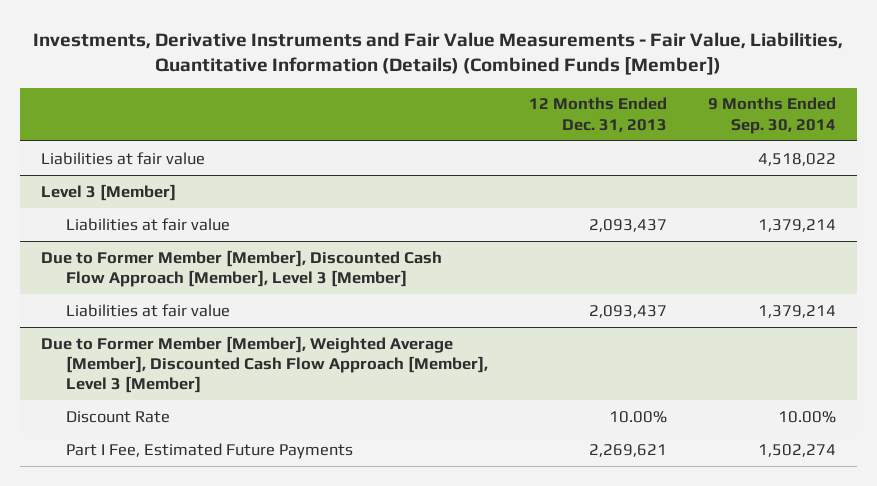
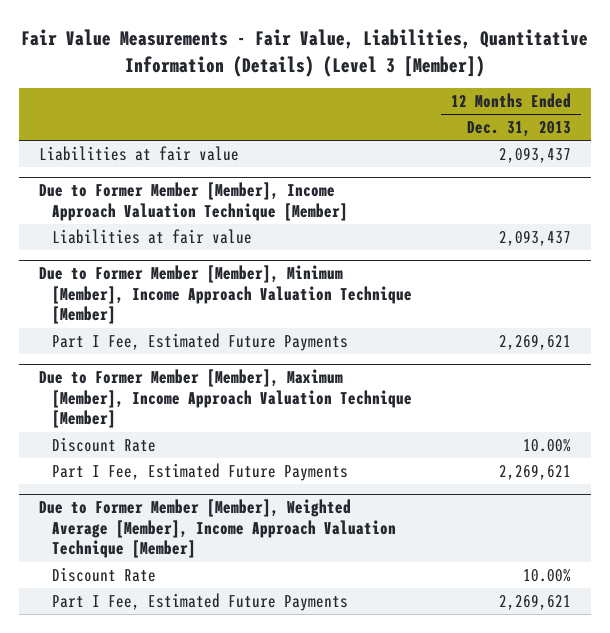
[33,31,844,76] Investments, Derivative Instruments and Fair Value Measurements - Fair Value, Liabilities, Quantitative Information (Details) (Combined Funds [Member]) -> [20,29,588,77] Fair Value Measurements - Fair Value, Liabilities, Quantitative Information (Details) (Level 3 [Member])
[708,97,837,134] 9 Months Ended Sep. 30, 2014 -> none
[40,151,205,165] Liabilities at fair value -> none
[40,183,176,201] Level 3 [Member] -> none
[40,249,442,288] Due to Former Member [Member], Discounted Cash Flow Approach [Member], Level 3 [Member] -> none
none -> [38,182,348,221] Due to Former Member [Member], Income Approach Valuation Technique [Member]
[40,335,488,394] Due to Former Member [Member], Weighted Average [Member], Discounted Cash Flow Approach [Member], Level 3 [Member] -> none
none -> [38,265,412,325] Due to Former Member [Member], Minimum [Member], Income Approach Valuation Technique [Member]
none -> [51,332,348,351] Part I Fee, Estimated Future Payments
none -> [38,369,412,429] Due to Former Member [Member], Maximum [Member], Income Approach Valuation Technique [Member]
none -> [38,499,396,559] Due to Former Member [Member], Weighted Average [Member], Income Approach Valuation Technique [Member]
none -> [51,566,156,582] Discount Rate
none -> [51,592,348,611] Part I Fee, Estimated Future Payments

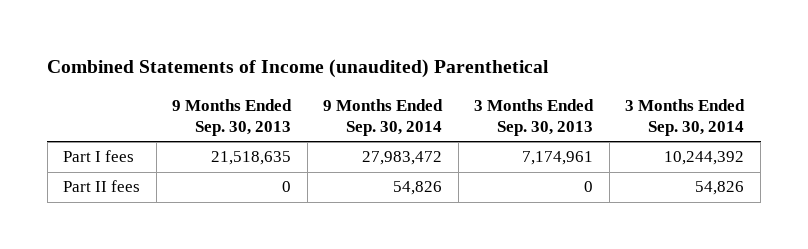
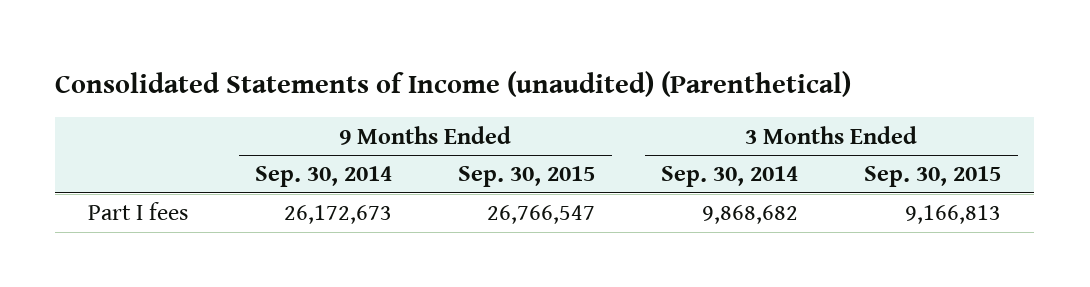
[47,59,550,79] Combined Statements of Income (unaudited) Parenthetical -> [55,70,852,97] Consolidated Statements of Income (unaudited) (Parenthetical)
[172,98,293,137] 9 Months Ended Sep. 30, 2013 -> none
[474,98,595,137] 3 Months Ended Sep. 30, 2013 -> none
none -> [458,166,596,188] Sep. 30, 2015
none -> [864,166,1002,188] Sep. 30, 2015
[63,180,141,193] Part II fees -> none
[362,151,443,166] 27,983,472 -> [284,205,393,225] 26,172,673
[664,151,745,166] 10,244,392 -> [702,205,799,225] 9,868,682

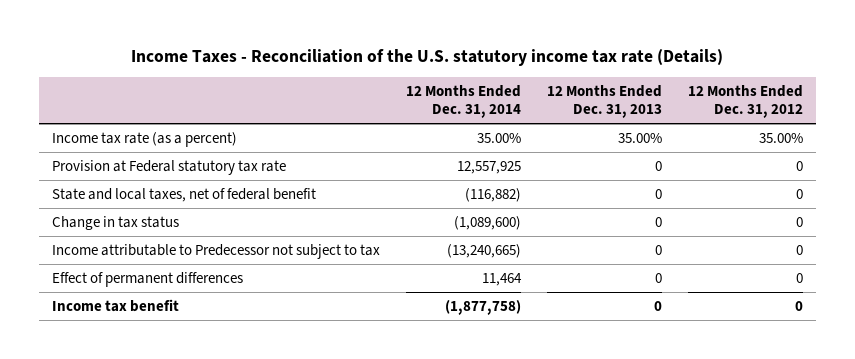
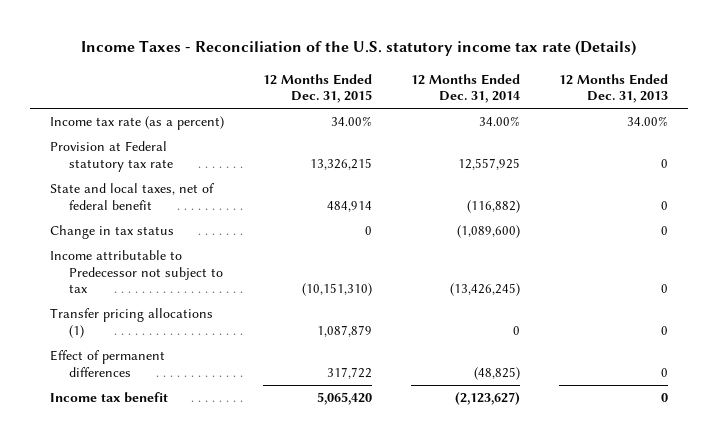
[687,85,803,119] 12 Months Ended Dec. 31, 2012 -> none
none -> [262,73,372,104] 12 Months Ended Dec. 31, 2015
[476,132,521,143] 35.00% -> [478,116,520,127] 34.00%
[617,132,662,143] 35.00% -> [627,116,669,127] 34.00%
[446,243,521,258] (13,240,665) -> [449,283,520,297] (13,426,245)
none -> [49,308,213,338] Transfer pricing allocations (1)
[481,272,522,286] 11,464 -> [473,366,520,380] (48,825)
[444,299,521,315] (1,877,758) -> [454,392,520,406] (2,123,627)

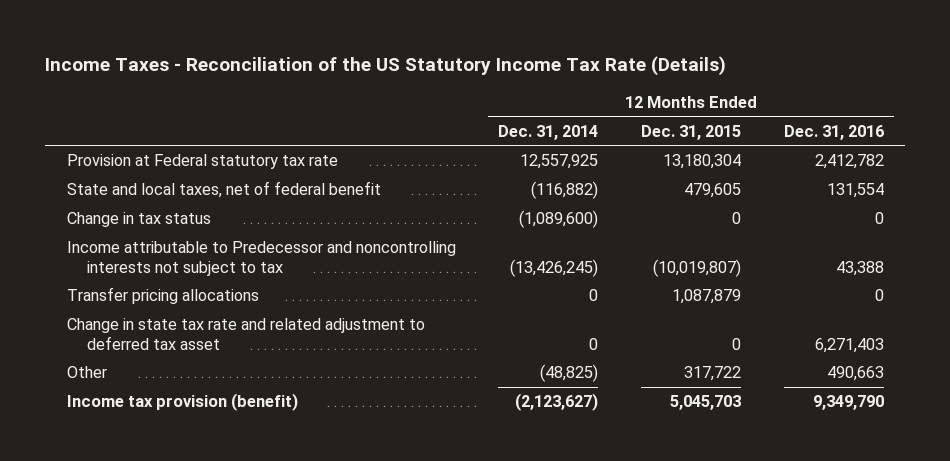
[80,40,636,57] Income Taxes - Reconciliation of the U.S. statutory income tax rate (Details) -> [45,56,727,77] Income Taxes - Reconciliation of the US Statutory Income Tax Rate (Details)
[559,73,669,104] 12 Months Ended Dec. 31, 2013 -> none
none -> [783,124,884,140] Dec. 31, 2016
[49,116,224,131] Income tax rate (as a percent) -> none
[309,157,372,170] 13,326,215 -> [662,154,741,170] 13,180,304
[326,200,372,212] 484,914 -> [683,183,741,199] 479,605
[49,250,224,294] Income attributable to Predecessor not subject to tax -> [66,241,456,277] Income attributable to Predecessor and noncontrolling interests not subject to tax
[301,283,372,297] (10,151,310) -> [652,259,741,278] (10,019,807)
[49,308,213,338] Transfer pricing allocations (1) -> [66,287,259,305] Transfer pricing allocations
none -> [66,318,425,351] Change in state tax rate and related adjustment to deferred tax asset
[49,350,165,377] Effect of permanent differences -> [66,366,107,379] Other
[49,392,168,404] Income tax benefit -> [66,393,298,412] Income tax provision (benefit)
[316,392,372,406] 5,065,420 -> [669,395,741,411] 5,045,703

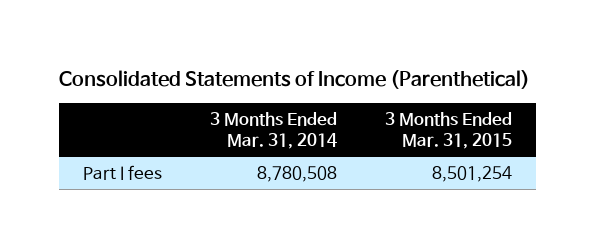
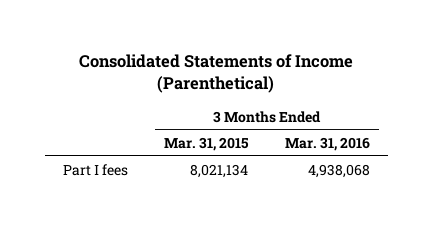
[210,112,338,150] 3 Months Ended Mar. 31, 2014 -> none
none -> [284,136,370,151] Mar. 31, 2016
[431,166,512,183] 8,501,254 -> [190,164,249,179] 8,021,134

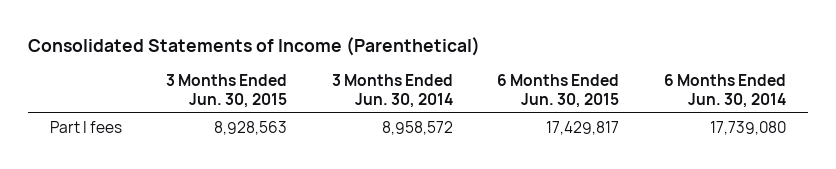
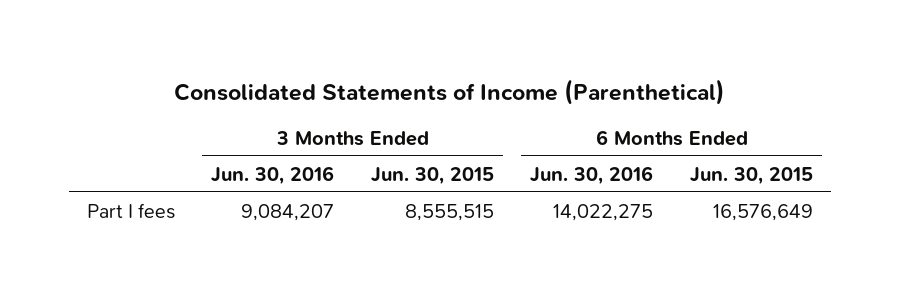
[331,73,453,108] 3 Months Ended Jun. 30, 2014 -> none
[663,73,786,108] 6 Months Ended Jun. 30, 2014 -> none
none -> [211,165,335,185] Jun. 30, 2016
none -> [530,165,654,185] Jun. 30, 2016
[214,120,288,135] 8,928,563 -> [404,203,494,221] 8,555,515
[546,120,620,135] 17,429,817 -> [713,203,814,221] 16,576,649

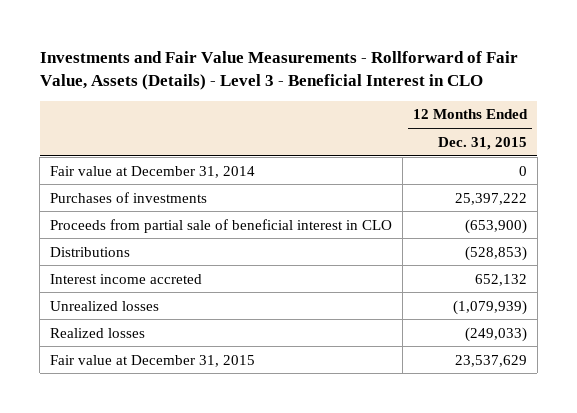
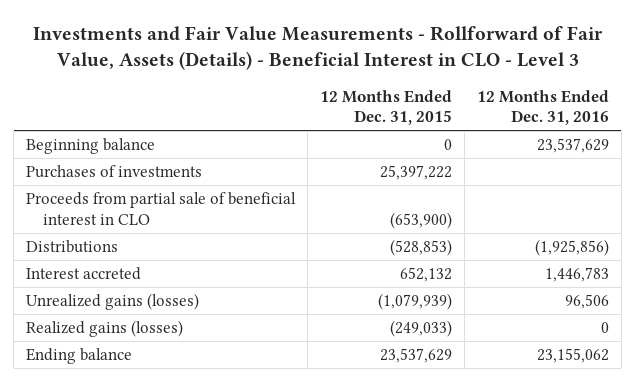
[39,50,518,90] Investments and Fair Value Measurements - Rollforward of Fair Value, Assets (Details) - Level 3 - Beneficial Interest in CLO -> [32,25,603,70] Investments and Fair Value Measurements - Rollforward of Fair Value, Assets (Details) - Beneficial Interest in CLO - Level 3
none -> [476,89,609,126] 12 Months Ended Dec. 31, 2016
[50,165,256,178] Fair value at December 31, 2014 -> [26,137,156,154] Beginning balance
[50,273,203,284] Interest income accreted -> [26,266,142,280] Interest accreted
[50,300,160,311] Unrealized losses -> [26,292,200,310] Unrealized gains (losses)
[50,327,146,338] Realized losses -> [26,319,184,337] Realized gains (losses)
[50,354,256,367] Fair value at December 31, 2015 -> [26,347,133,364] Ending balance

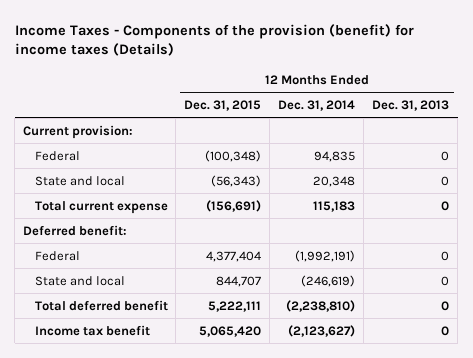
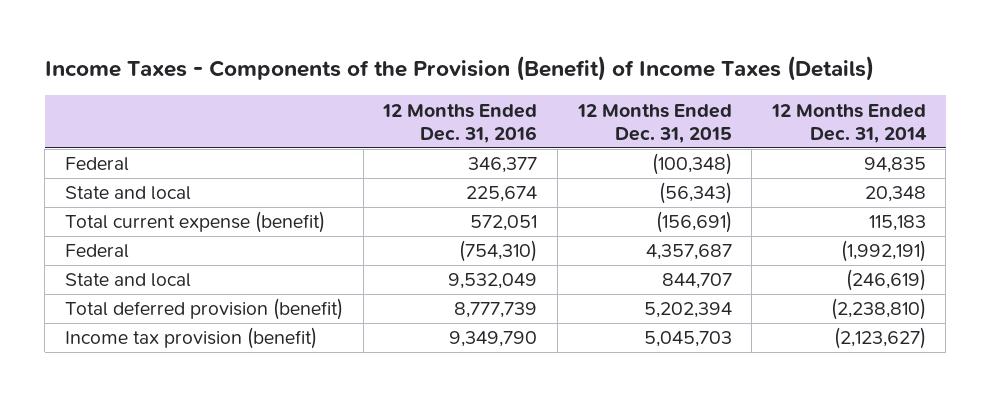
[14,23,414,57] Income Taxes - Components of the provision (benefit) for income taxes (Details) -> [44,55,874,81] Income Taxes - Components of the Provision (Benefit) of Income Taxes (Details)
[372,99,450,111] Dec. 31, 2013 -> none
none -> [382,103,538,143] 12 Months Ended Dec. 31, 2016
[23,124,134,139] Current provision: -> none
[23,224,128,236] Deferred benefit: -> none
[34,200,168,214] Total current expense -> [65,211,326,234] Total current expense (benefit)
[206,250,262,262] 4,377,404 -> [645,244,732,261] 4,357,687
[34,299,168,311] Total deferred benefit -> [65,298,344,321] Total deferred provision (benefit)
[208,300,262,312] 5,222,111 -> [643,302,732,319] 5,202,394
[34,324,150,336] Income tax benefit -> [65,327,318,350] Income tax provision (benefit)
[199,325,262,337] 5,065,420 -> [643,331,732,348] 5,045,703

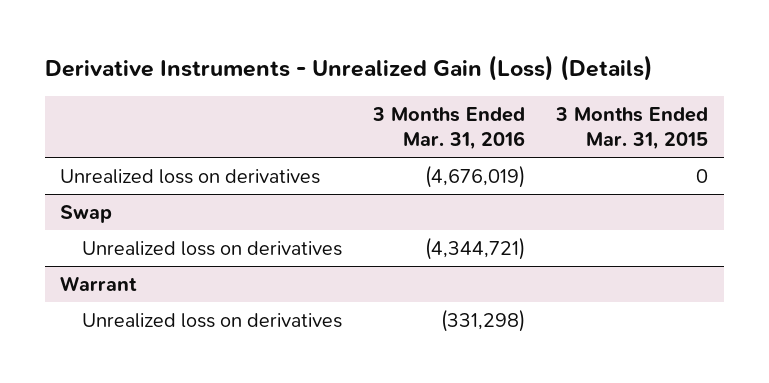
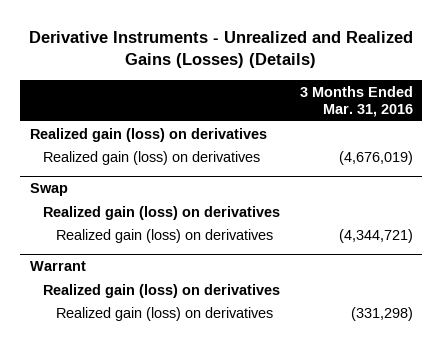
[44,55,653,82] Derivative Instruments - Unrealized Gain (Loss) (Details) -> [29,30,414,69] Derivative Instruments - Unrealized and Realized Gains (Losses) (Details)
[555,106,709,151] 3 Months Ended Mar. 31, 2015 -> none
none -> [30,127,268,142] Realized gain (loss) on derivatives
[60,168,321,184] Unrealized loss on derivatives -> [43,150,261,165] Realized gain (loss) on derivatives
none -> [43,205,281,220] Realized gain (loss) on derivatives
[82,240,343,256] Unrealized loss on derivatives -> [56,228,274,243] Realized gain (loss) on derivatives
none -> [43,283,281,298] Realized gain (loss) on derivatives
[82,312,343,328] Unrealized loss on derivatives -> [56,306,274,321] Realized gain (loss) on derivatives

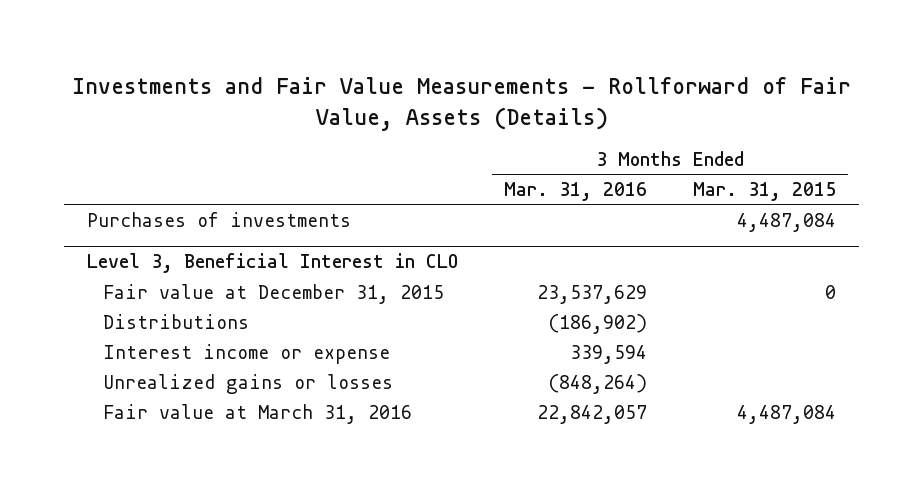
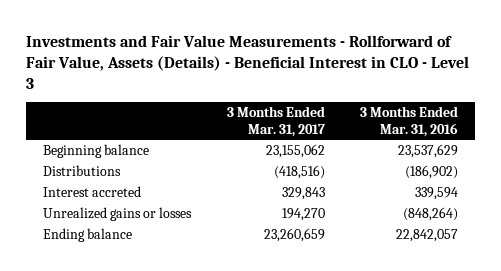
[71,77,851,131] Investments and Fair Value Measurements - Rollforward of Fair Value, Assets (Details) -> [25,34,469,89] Investments and Fair Value Measurements - Rollforward of Fair Value, Assets (Details) - Beneficial Interest in CLO - Level 3
[693,182,837,202] Mar. 31, 2015 -> none
none -> [226,106,325,137] 3 Months Ended Mar. 31, 2017
[86,211,351,227] Purchases of investments -> none
[86,253,458,274] Level 3, Beneficial Interest in CLO -> none
[102,283,444,304] Fair value at December 31, 2015 -> [43,143,150,158] Beginning balance
[102,343,390,364] Interest income or expense -> [43,185,142,197] Interest accreted
[102,403,412,424] Fair value at March 31, 2016 -> [43,227,133,242] Ending balance

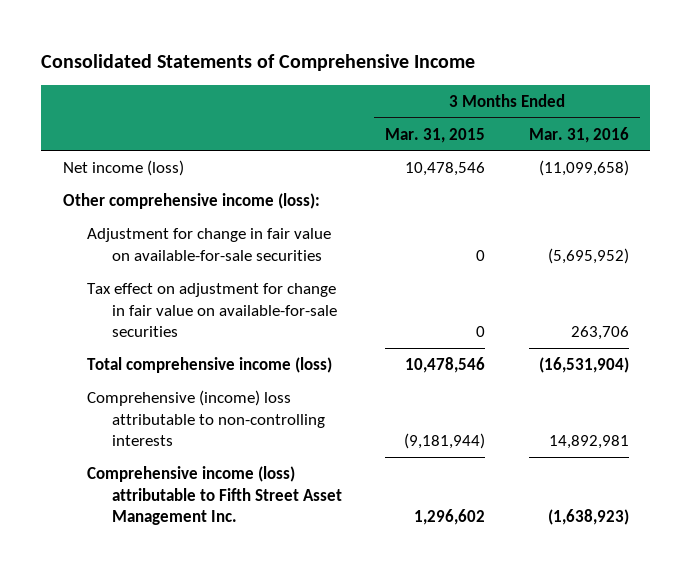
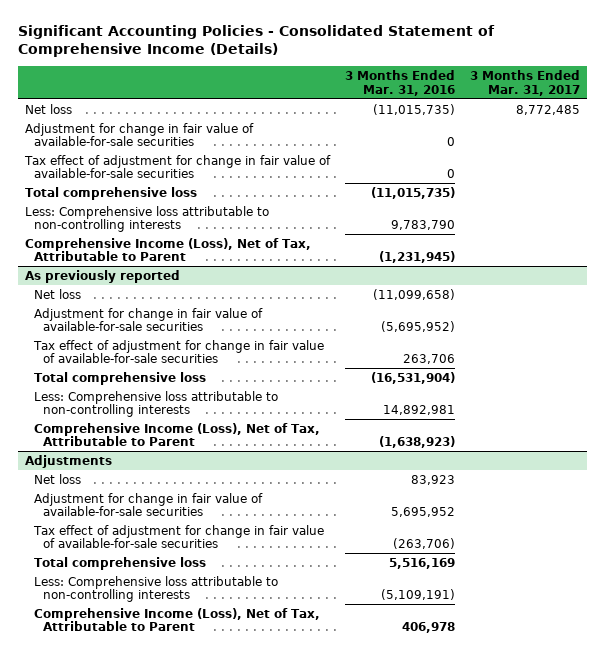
[41,53,476,71] Consolidated Statements of Comprehensive Income -> [17,25,495,58] Significant Accounting Policies - Consolidated Statement of Comprehensive Income (Details)
[385,127,486,143] Mar. 31, 2015 -> none
none -> [469,70,580,96] 3 Months Ended Mar. 31, 2017
[62,193,320,210] Other comprehensive income (loss): -> none
[62,160,184,177] Net income (loss) -> [25,103,73,114] Net loss
[538,160,629,177] (11,099,658) -> [372,103,455,115] (11,015,735)
[87,228,332,261] Adjustment for change in fair value on available-for-sale securities -> [25,122,255,147] Adjustment for change in fair value of available-for-sale securities
[547,247,629,264] (5,695,952) -> [446,137,455,147] 0
[87,283,337,338] Tax effect on adjustment for change in fair value on available-for-sale securities -> [24,154,332,179] Tax effect of adjustment for change in fair value of available-for-sale securities
[570,326,629,341] 263,706 -> [446,169,455,179] 0
[87,357,333,374] Total comprehensive income (loss) -> [25,186,198,200] Total comprehensive loss
[538,357,629,374] (16,531,904) -> [370,186,455,199] (11,015,735)
[87,390,325,447] Comprehensive (income) loss attributable to non-controlling interests -> [25,205,270,233] Less: Comprehensive loss attributable to non-controlling interests
[548,435,629,450] 14,892,981 -> [390,220,455,231] 9,783,790
[87,466,342,526] Comprehensive income (loss) attributable to Fifth Street Asset Management Inc. -> [25,237,312,262] Comprehensive Income (Loss), Net of Tax, Attributable to Parent
[547,509,629,526] (1,638,923) -> [378,251,455,264] (1,231,945)
none -> [25,269,181,283] As previously reported
none -> [34,288,82,299] Net loss
none -> [34,307,264,332] Adjustment for change in fair value of available-for-sale securities
none -> [33,339,325,364] Tax effect of adjustment for change in fair value of available-for-sale securities
none -> [34,371,207,385] Total comprehensive loss
none -> [34,390,279,418] Less: Comprehensive loss attributable to non-controlling interests
none -> [34,422,321,447] Comprehensive Income (Loss), Net of Tax, Attributable to Parent
none -> [25,454,113,468] Adjustments
none -> [34,473,82,484] Net loss
none -> [34,492,264,517] Adjustment for change in fair value of available-for-sale securities
none -> [33,524,325,549] Tax effect of adjustment for change in fair value of available-for-sale securities
none -> [34,556,207,570] Total comprehensive loss
none -> [34,575,279,603] Less: Comprehensive loss attributable to non-controlling interests
none -> [34,607,321,632] Comprehensive Income (Loss), Net of Tax, Attributable to Parent

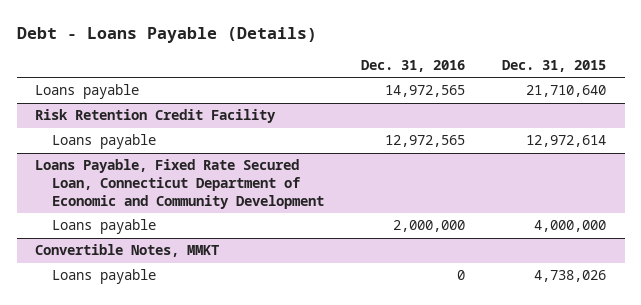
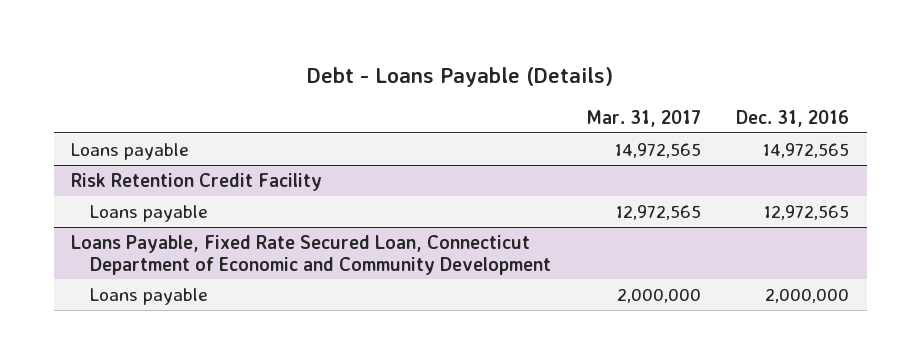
[501,60,606,73] Dec. 31, 2015 -> none
none -> [586,109,702,127] Mar. 31, 2017
[35,244,220,258] Convertible Notes, MMKT -> none
[51,269,156,285] Loans payable -> none

